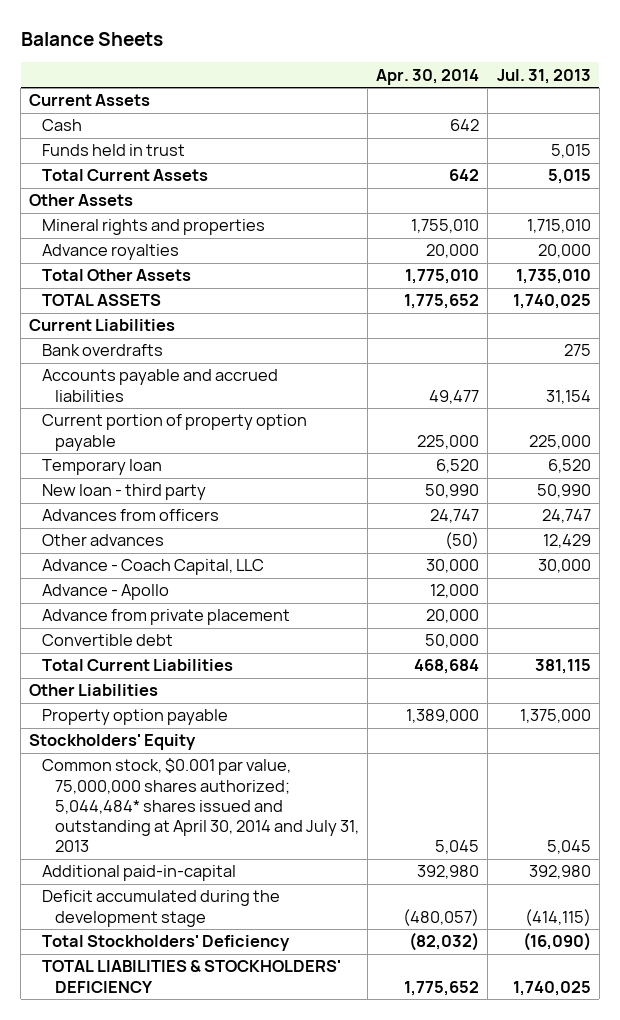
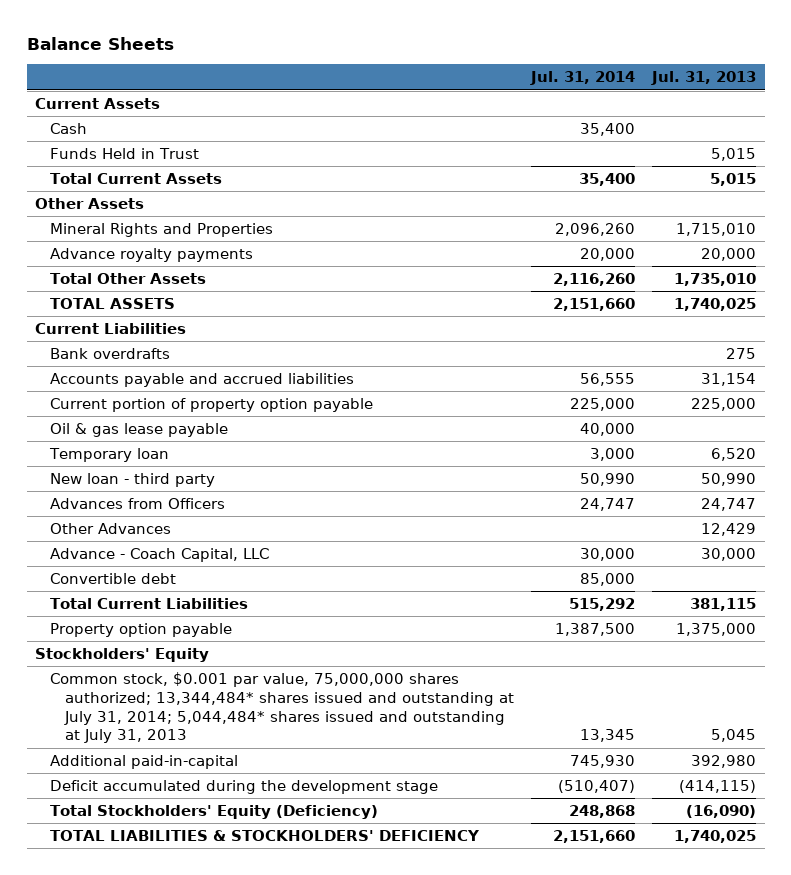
[376,68,480,85] Apr. 30, 2014 -> none
none -> [530,71,636,86] Jul. 31, 2014
[42,144,186,157] Funds held in trust -> [50,148,200,160] Funds Held in Trust
[42,244,180,261] Advance royalties -> none
[42,219,266,236] Mineral rights and properties -> [50,223,274,238] Mineral Rights and Properties
none -> [50,248,254,263] Advance royalty payments
none -> [50,423,229,438] Oil & gas lease payable
[42,509,220,522] Advances from officers -> [50,498,226,510] Advances from Officers
[42,534,165,547] Other advances -> [50,523,172,535] Other Advances
[42,584,170,601] Advance - Apollo -> none
[42,609,291,626] Advance from private placement -> none
[29,684,159,697] Other Liabilities -> none
[42,758,359,853] Common stock, $0.001 par value, 75,000,000 shares authorized; 5,044,484* shares issued and outstanding at April 30, 2014 and July 31, 2013 -> [50,672,515,744] Common stock, $0.001 par value, 75,000,000 shares authorized; 13,344,484* shares issued and outstanding at July 31, 2014; 5,044,484* shares issued and outstanding at July 31, 2013
[42,935,291,952] Total Stockholders' Deficiency -> [50,805,379,820] Total Stockholders' Equity (Deficiency)

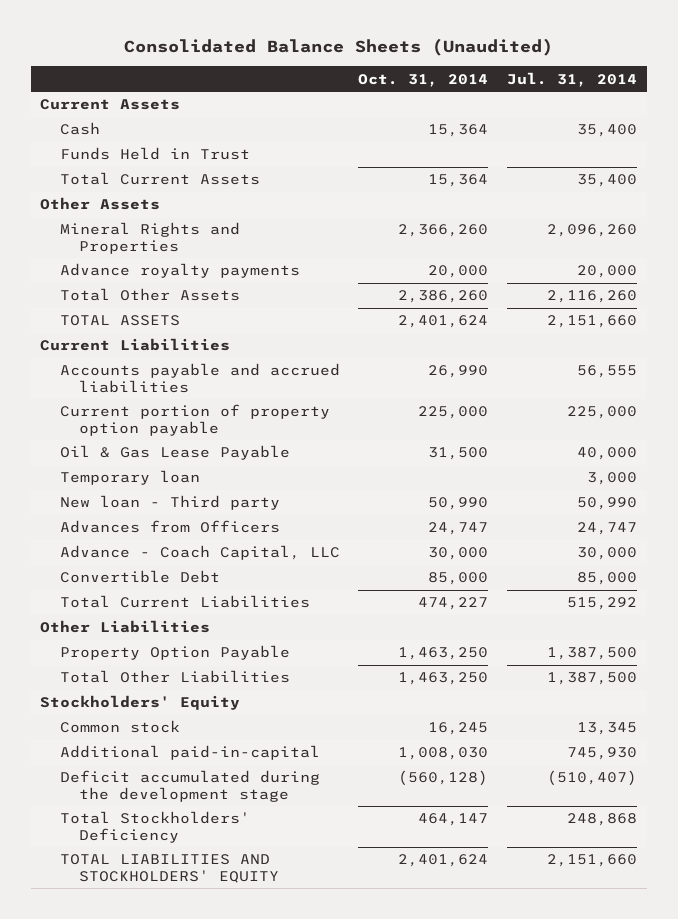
[26,36,174,50] Balance Sheets -> [123,38,553,57] Consolidated Balance Sheets (Unaudited)
[651,71,757,86] Jul. 31, 2013 -> none
none -> [358,73,489,87] Oct. 31, 2014
[50,348,171,360] Bank overdrafts -> none
[50,423,229,438] Oil & gas lease payable -> [59,445,290,461] Oil & Gas Lease Payable
[50,473,216,488] New loan - third party -> [59,495,280,511] New loan - Third party
[50,523,172,535] Other Advances -> none
[50,573,177,585] Convertible debt -> [59,570,220,584] Convertible Debt
none -> [40,620,211,634] Other Liabilities
[50,623,233,638] Property option payable -> [59,645,290,661] Property Option Payable
none -> [59,670,290,684] Total Other Liabilities
[50,672,515,744] Common stock, $0.001 par value, 75,000,000 shares authorized; 13,344,484* shares issued and outstanding at July 31, 2014; 5,044,484* shares issued and outstanding at July 31, 2013 -> [59,720,180,734] Common stock
[50,805,379,820] Total Stockholders' Equity (Deficiency) -> [59,811,250,843] Total Stockholders' Deficiency
[50,830,481,842] TOTAL LIABILITIES & STOCKHOLDERS' DEFICIENCY -> [59,854,279,883] TOTAL LIABILITIES AND STOCKHOLDERS' EQUITY

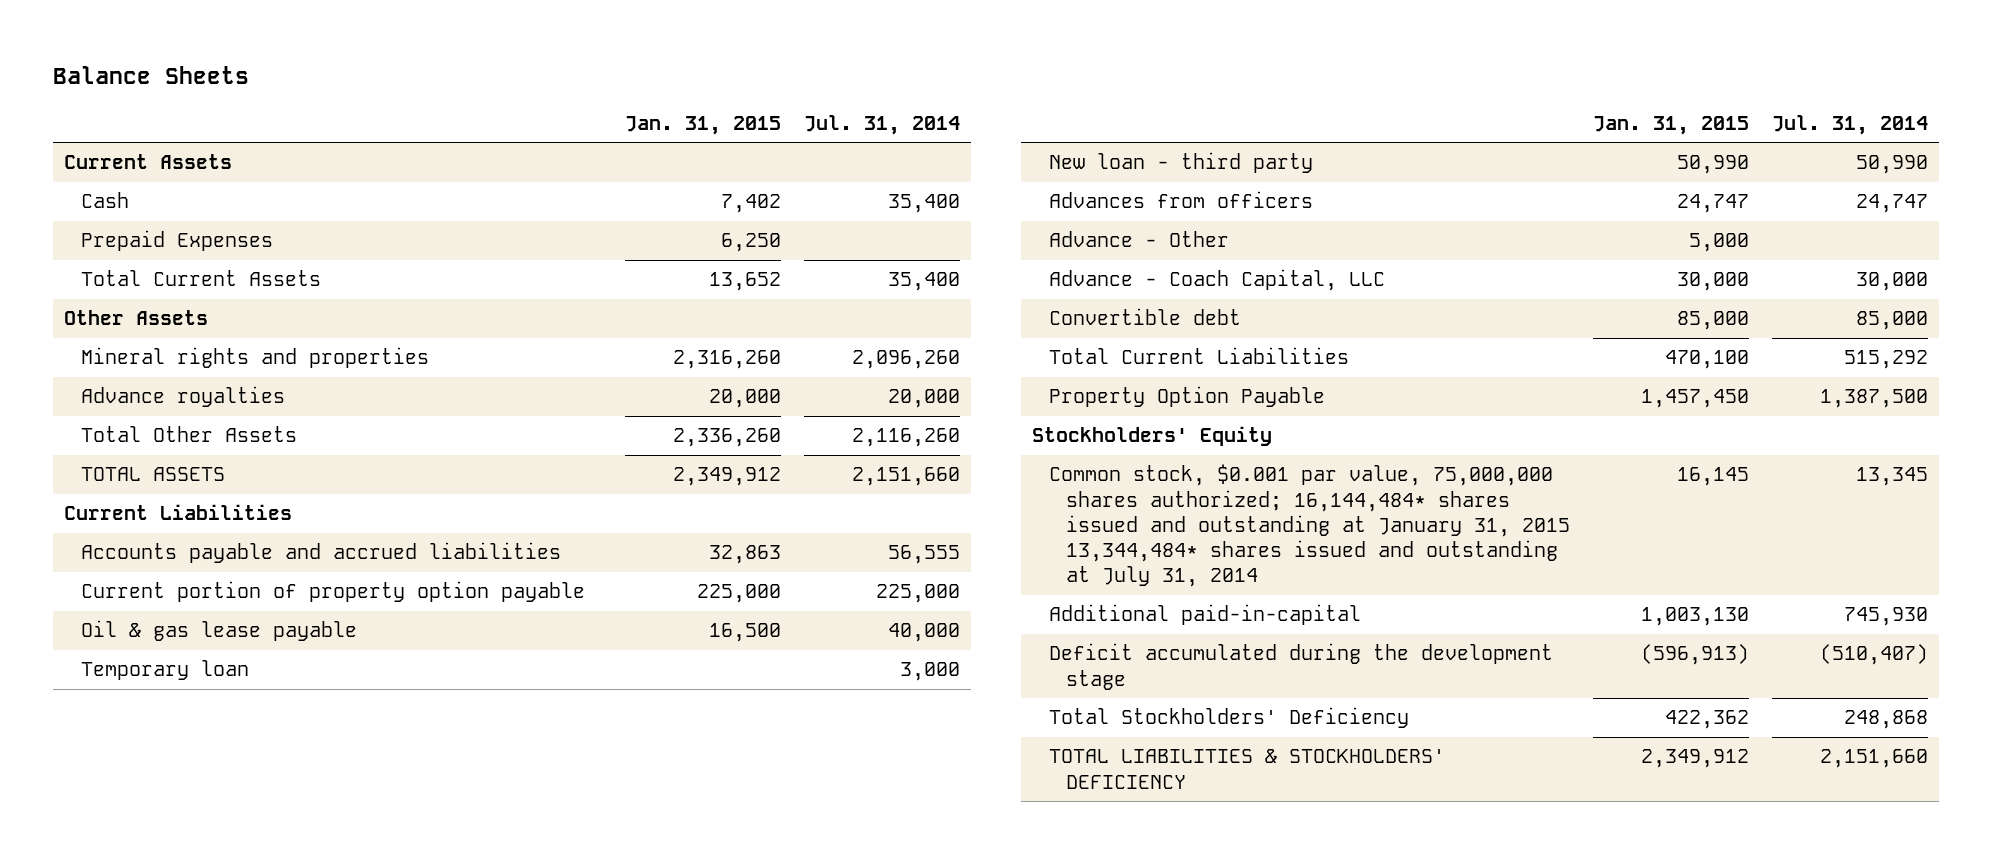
[123,38,553,57] Consolidated Balance Sheets (Unaudited) -> [52,65,249,84] Balance Sheets
[358,73,489,87] Oct. 31, 2014 -> none
none -> [624,115,781,135] Jan. 31, 2015
[59,147,250,161] Funds Held in Trust -> none
none -> [80,230,273,252] Prepaid Expenses
[59,222,240,254] Mineral Rights and Properties -> [80,347,429,369] Mineral rights and properties
[59,263,300,279] Advance royalty payments -> [80,386,285,408] Advance royalties
[59,445,290,461] Oil & Gas Lease Payable -> [80,620,357,642] Oil & gas lease payable
[59,495,280,511] New loan - Third party -> [1048,152,1313,174] New loan - third party
[59,520,280,534] Advances from Officers -> [1048,191,1313,209] Advances from officers
none -> [1048,231,1229,248] Advance - Other
[59,570,220,584] Convertible Debt -> [1048,308,1241,326] Convertible debt
[40,620,211,634] Other Liabilities -> none
[59,670,290,684] Total Other Liabilities -> none
[59,720,180,734] Common stock -> [1048,464,1570,588] Common stock, $0.001 par value, 75,000,000 shares authorized; 16,144,484* shares issued and outstanding at January 31, 2015 13,344,484* shares issued and outstanding at July 31, 2014
[59,854,279,883] TOTAL LIABILITIES AND STOCKHOLDERS' EQUITY -> [1048,749,1445,789] TOTAL LIABILITIES & STOCKHOLDERS' DEFICIENCY

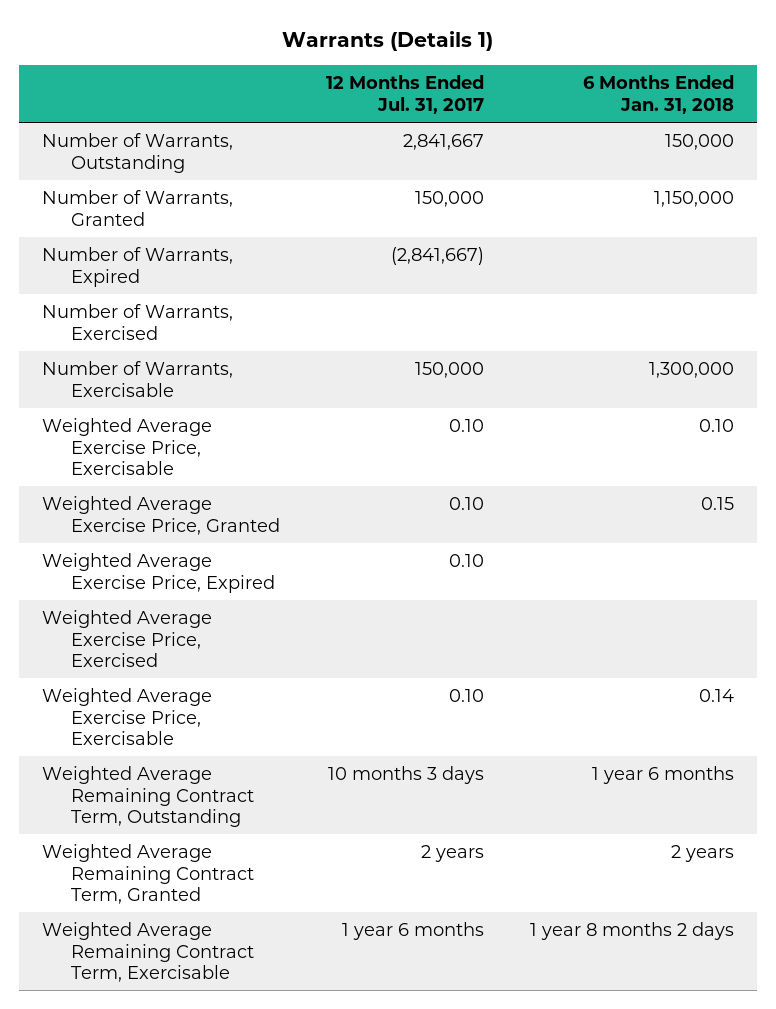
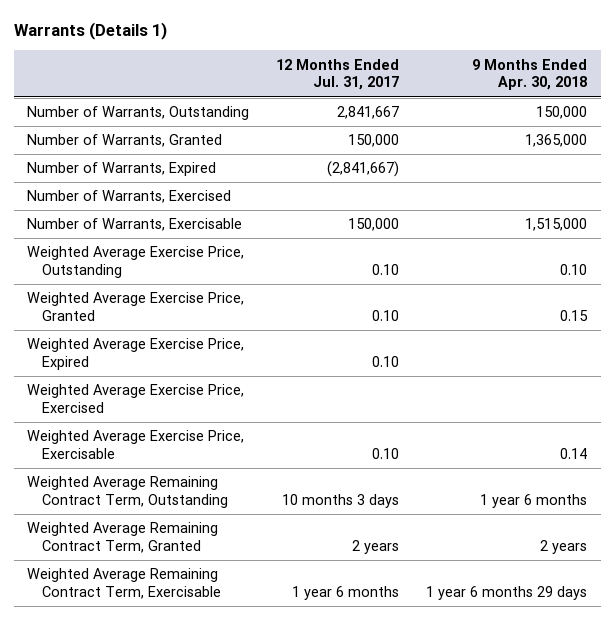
[582,75,734,114] 6 Months Ended Jan. 31, 2018 -> none
none -> [472,58,588,91] 9 Months Ended Apr. 30, 2018
[42,417,213,476] Weighted Average Exercise Price, Exercisable -> [27,246,245,279] Weighted Average Exercise Price, Outstanding

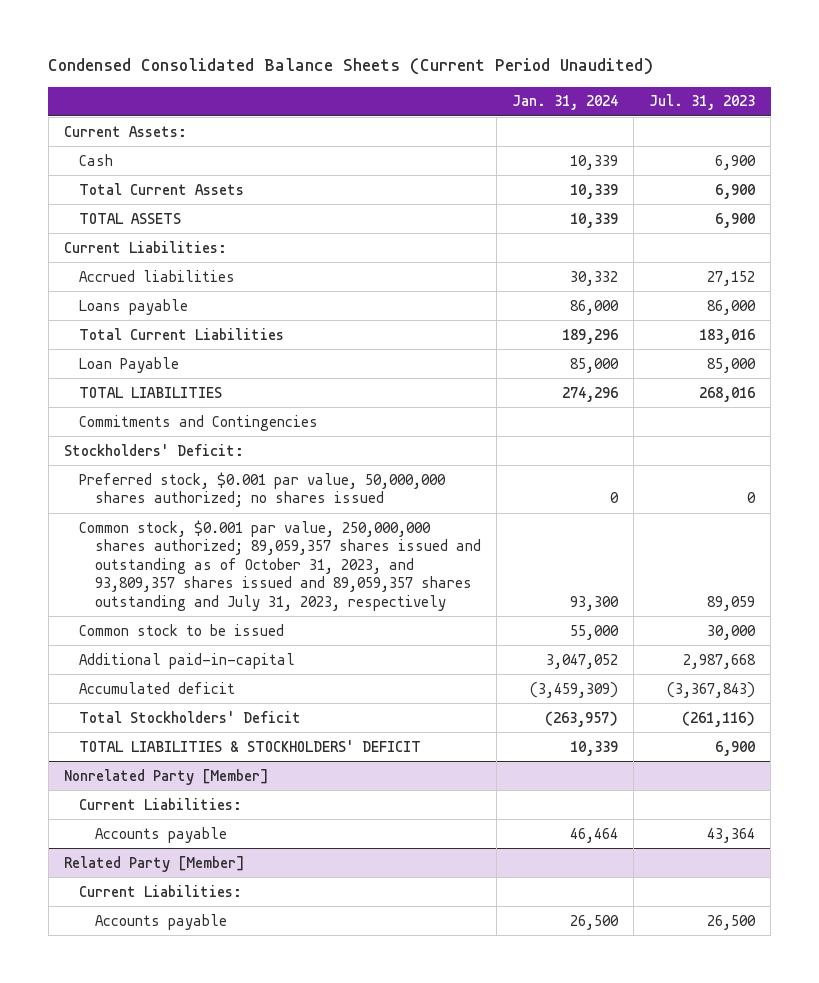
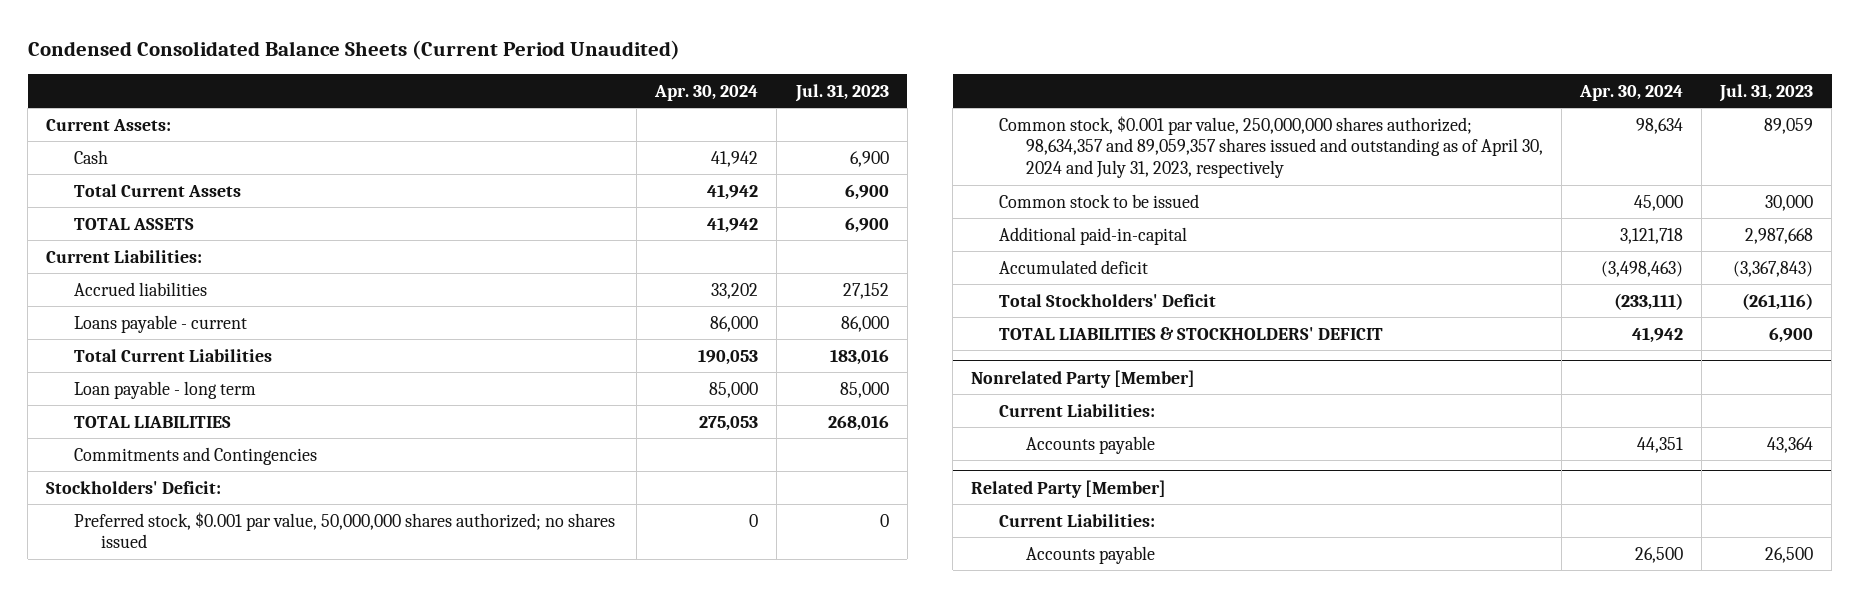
[511,95,618,111] Jan. 31, 2024 -> none
none -> [654,84,759,101] Apr. 30, 2024
[79,298,189,315] Loans payable -> [73,314,247,333] Loans payable - current
[79,356,180,373] Loan Payable -> [73,380,256,399] Loan payable - long term
[79,519,481,611] Common stock, $0.001 par value, 250,000,000 shares authorized; 89,059,357 shares issued and outstanding as of October 31, 2023, and 93,809,357 shares issued and 89,059,357 shares outstanding and July 31, 2023, respectively -> [998,115,1543,179] Common stock, $0.001 par value, 250,000,000 shares authorized; 98,634,357 and 89,059,357 shares issued and outstanding as of April 30, 2024 and July 31, 2023, respectively

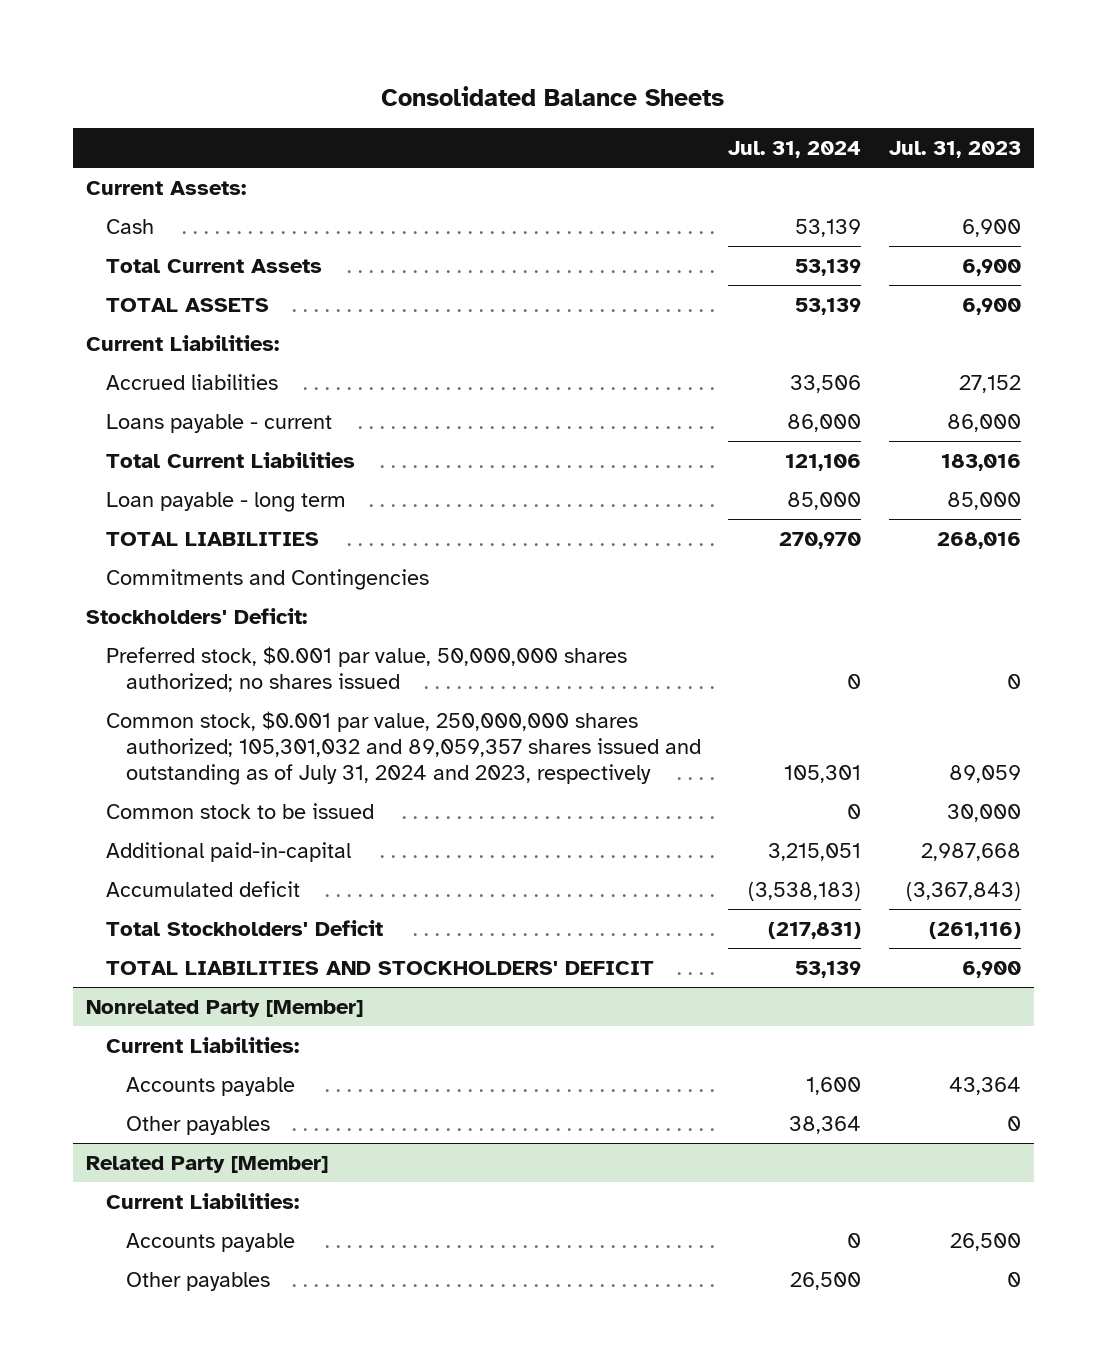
[27,40,680,61] Condensed Consolidated Balance Sheets (Current Period Unaudited) -> [381,86,725,107] Consolidated Balance Sheets
[654,84,759,101] Apr. 30, 2024 -> none
none -> [728,141,862,159] Jul. 31, 2024
[998,115,1543,179] Common stock, $0.001 par value, 250,000,000 shares authorized; 98,634,357 and 89,059,357 shares issued and outstanding as of April 30, 2024 and July 31, 2023, respectively -> [106,710,701,785] Common stock, $0.001 par value, 250,000,000 shares authorized; 105,301,032 and 89,059,357 shares issued and outstanding as of July 31, 2024 and 2023, respectively
[998,326,1383,340] TOTAL LIABILITIES & STOCKHOLDERS' DEFICIT -> [106,960,655,975] TOTAL LIABILITIES AND STOCKHOLDERS' DEFICIT
none -> [125,1115,270,1135] Other payables
none -> [125,1271,270,1291] Other payables

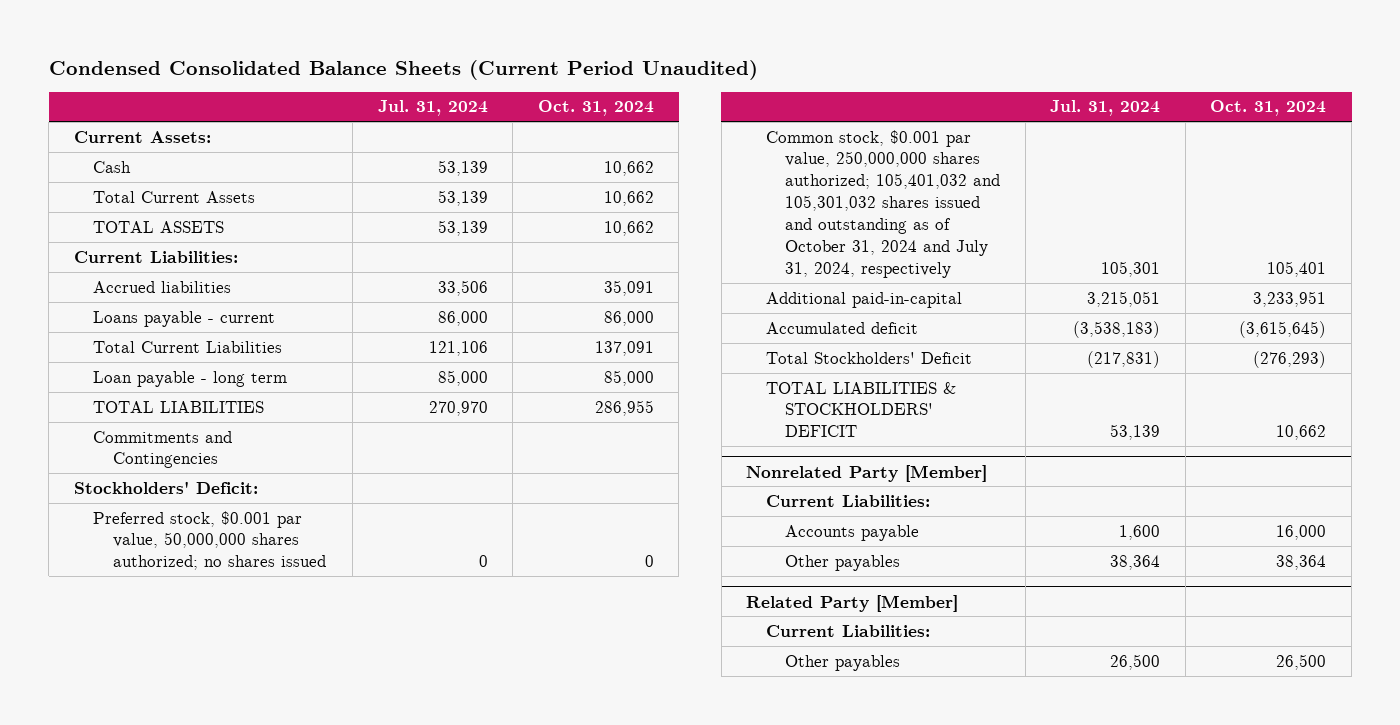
[381,86,725,107] Consolidated Balance Sheets -> [48,59,758,80] Condensed Consolidated Balance Sheets (Current Period Unaudited)
[888,141,1021,159] Jul. 31, 2023 -> none
none -> [537,100,654,117] Oct. 31, 2024
[106,802,375,819] Common stock to be issued -> none
[106,710,701,785] Common stock, $0.001 par value, 250,000,000 shares authorized; 105,301,032 and 89,059,357 shares issued and outstanding as of July 31, 2024 and 2023, respectively -> [765,129,1001,278] Common stock, $0.001 par value, 250,000,000 shares authorized; 105,401,032 and 105,301,032 shares issued and outstanding as of October 31, 2024 and July 31, 2024, respectively
[106,960,655,975] TOTAL LIABILITIES AND STOCKHOLDERS' DEFICIT -> [765,381,956,438] TOTAL LIABILITIES & STOCKHOLDERS' DEFICIT
[125,1232,295,1252] Accounts payable -> none

